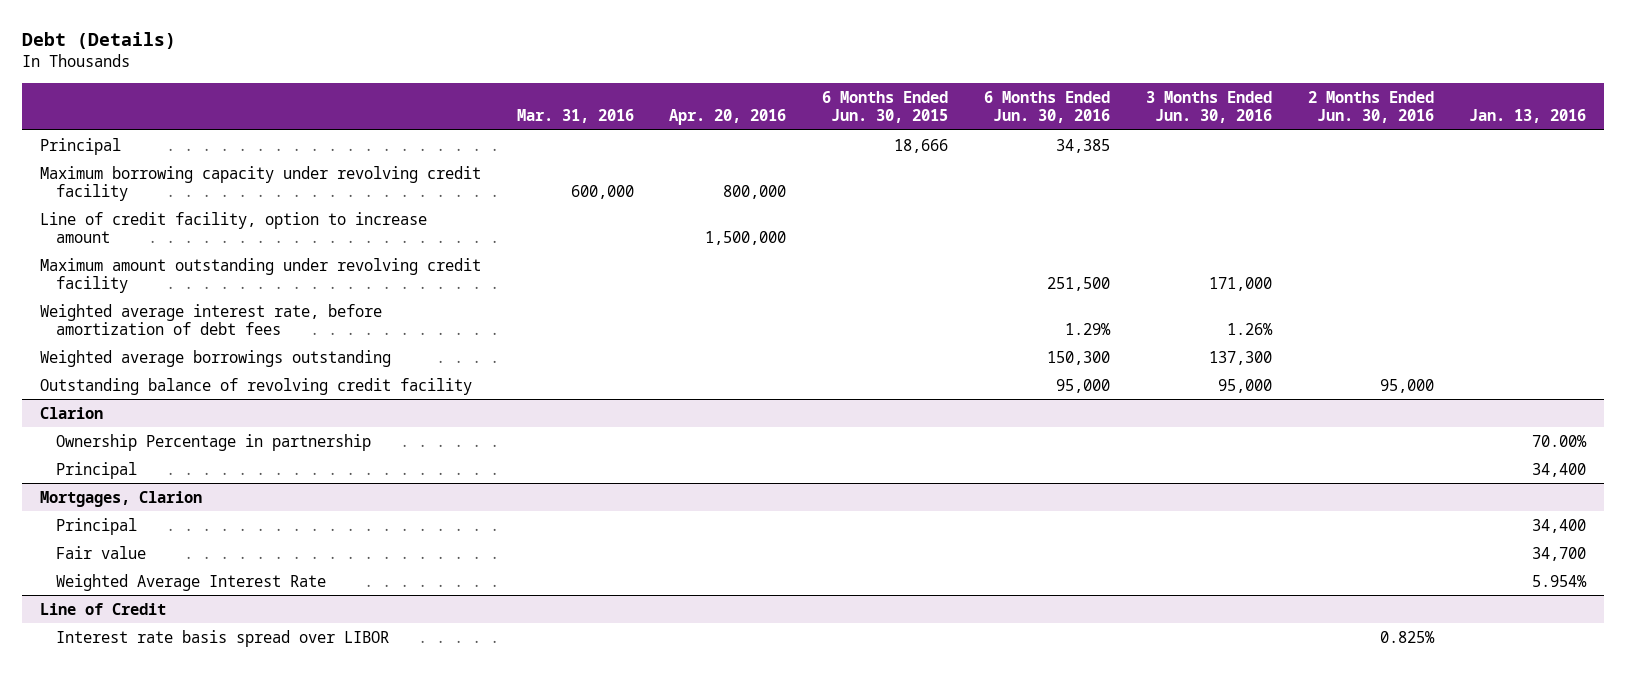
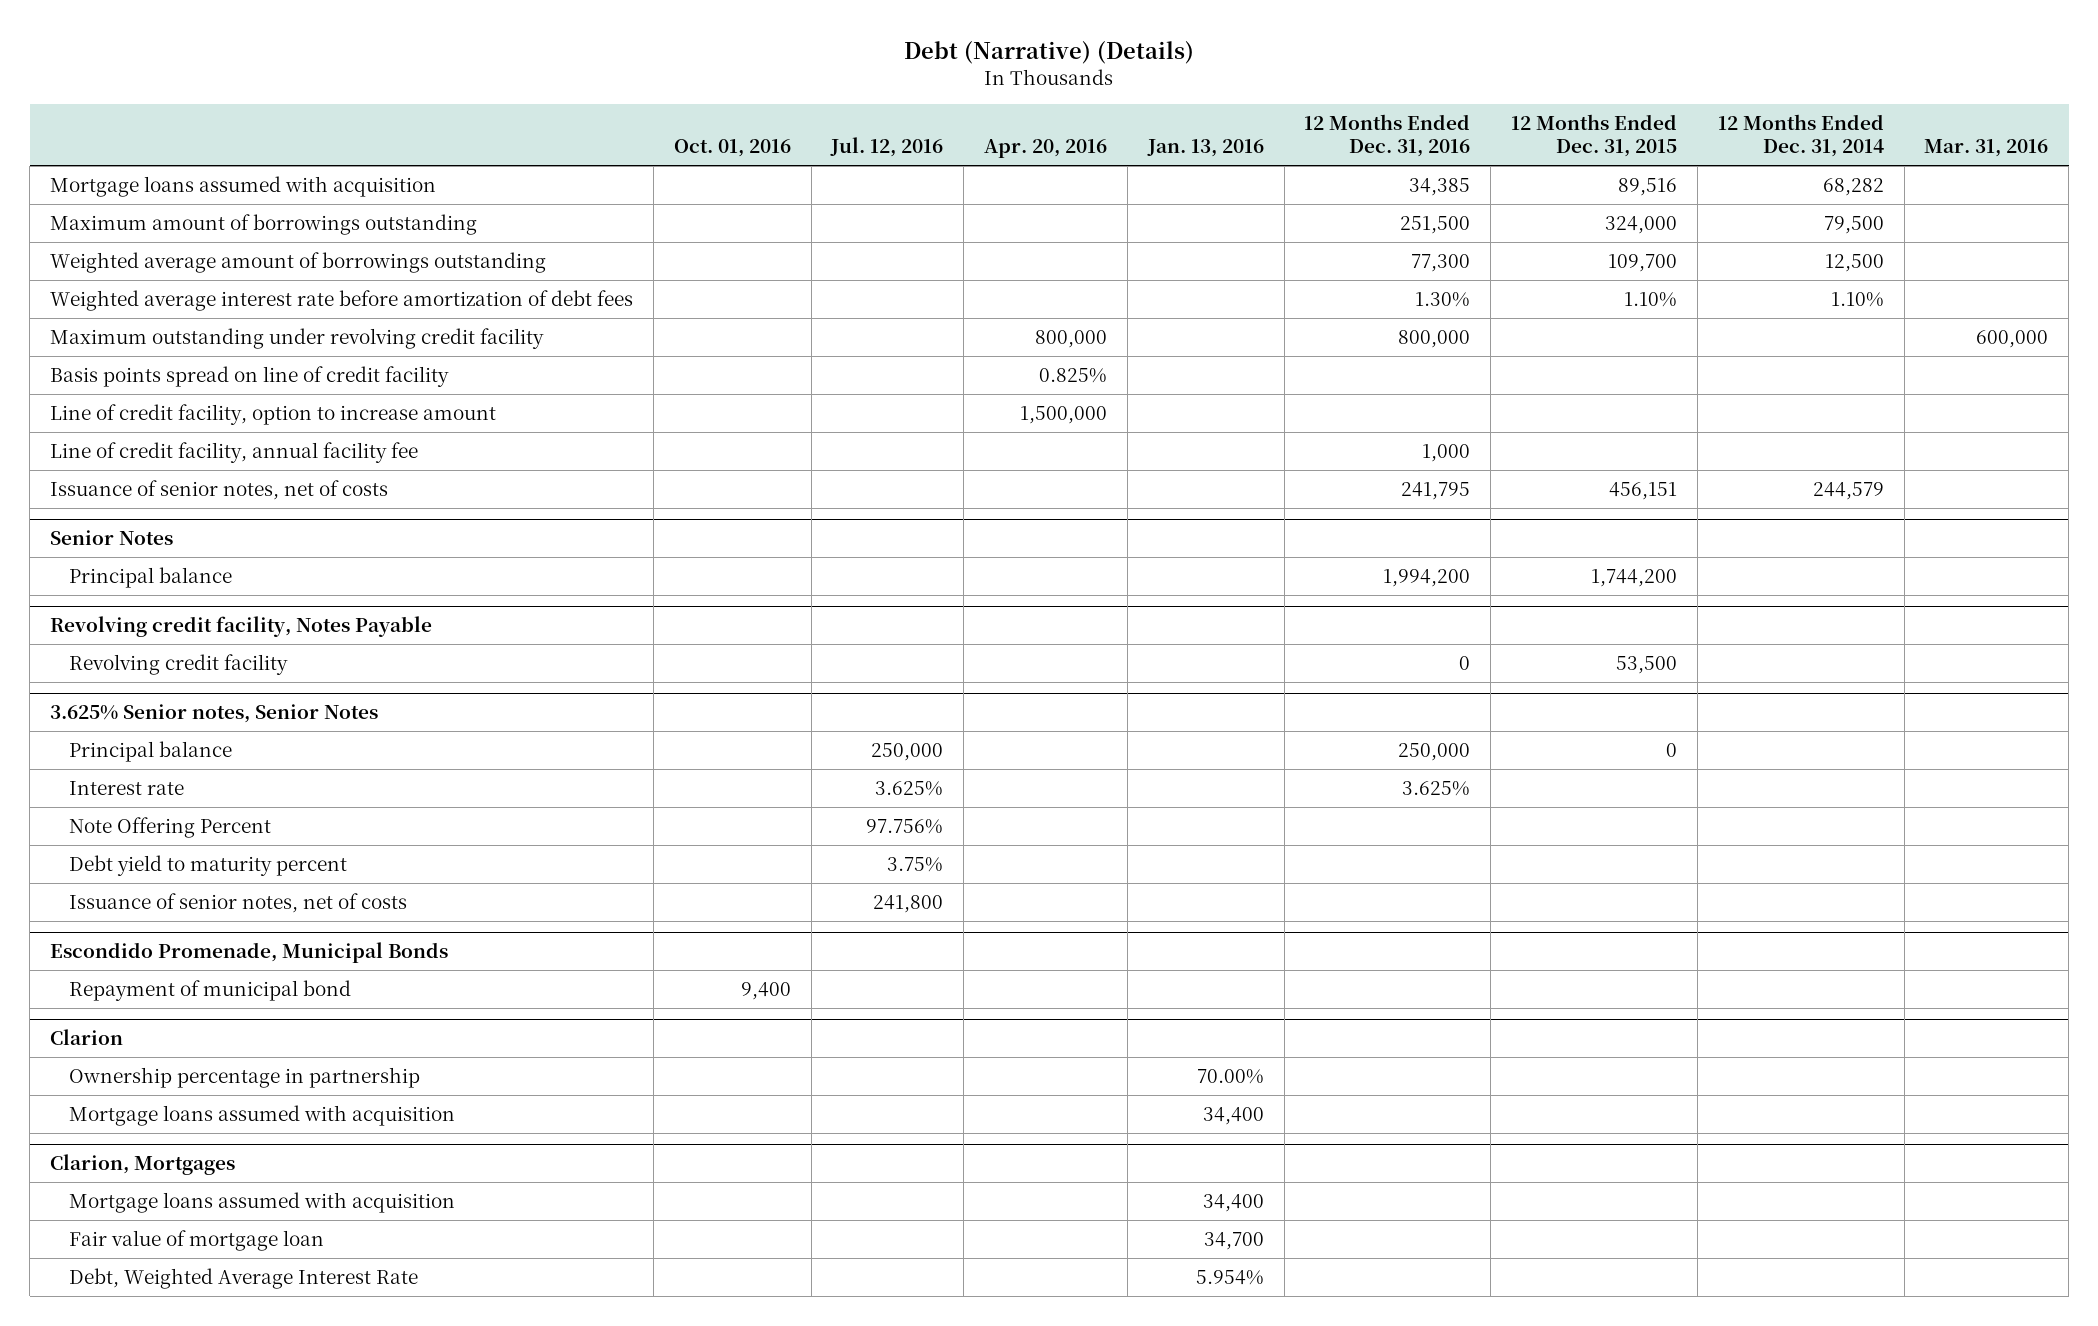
[22,32,177,50] Debt (Details) -> [904,41,1195,65] Debt (Narrative) (Details)
[822,90,949,123] 6 Months Ended Jun. 30, 2015 -> none
[984,90,1111,123] 6 Months Ended Jun. 30, 2016 -> none
[1145,90,1272,123] 3 Months Ended Jun. 30, 2016 -> none
[1307,90,1434,123] 2 Months Ended Jun. 30, 2016 -> none
none -> [673,139,791,158] Oct. 01, 2016
none -> [830,137,944,158] Jul. 12, 2016
none -> [1304,114,1471,158] 12 Months Ended Dec. 31, 2016
none -> [1511,114,1678,158] 12 Months Ended Dec. 31, 2015
none -> [1717,114,1884,158] 12 Months Ended Dec. 31, 2014
[39,137,121,155] Principal -> [50,175,437,197] Mortgage loans assumed with acquisition
none -> [50,213,478,235] Maximum amount of borrowings outstanding
none -> [50,251,547,273] Weighted average amount of borrowings outstanding
none -> [50,289,634,311] Weighted average interest rate before amortization of debt fees
[39,165,481,201] Maximum borrowing capacity under revolving credit facility -> [50,327,545,349] Maximum outstanding under revolving credit facility
none -> [50,365,450,387] Basis points spread on line of credit facility
[39,257,481,293] Maximum amount outstanding under revolving credit facility -> none
[39,303,382,335] Weighted average interest rate, before amortization of debt fees -> none
[39,349,391,367] Weighted average borrowings outstanding -> none
[39,377,472,395] Outstanding balance of revolving credit facility -> none
none -> [50,441,419,463] Line of credit facility, annual facility fee
none -> [50,479,389,500] Issuance of senior notes, net of costs
none -> [50,530,174,546] Senior Notes
none -> [68,566,232,588] Principal balance
none -> [50,616,433,638] Revolving credit facility, Notes Payable
none -> [68,653,288,675] Revolving credit facility
none -> [50,704,379,724] 3.625% Senior notes, Senior Notes
none -> [68,740,232,762] Principal balance
none -> [68,780,184,795] Interest rate
none -> [68,816,271,838] Note Offering Percent
none -> [68,854,347,876] Debt yield to maturity percent
none -> [68,892,407,913] Issuance of senior notes, net of costs
none -> [50,942,449,964] Escondido Promenade, Municipal Bonds
none -> [68,979,351,1001] Repayment of municipal bond
[39,602,166,615] Line of Credit -> none
[55,629,389,647] Interest rate basis spread over LIBOR -> none
[55,433,371,451] Ownership Percentage in partnership -> [68,1066,420,1088] Ownership percentage in partnership
[55,461,137,479] Principal -> [68,1104,455,1126] Mortgage loans assumed with acquisition
[39,490,202,507] Mortgages, Clarion -> [50,1154,236,1176] Clarion, Mortgages
[55,517,137,535] Principal -> [68,1191,455,1213] Mortgage loans assumed with acquisition
[55,545,146,559] Fair value -> [68,1229,324,1251] Fair value of mortgage loan
[55,573,326,591] Weighted Average Interest Rate -> [68,1267,418,1289] Debt, Weighted Average Interest Rate

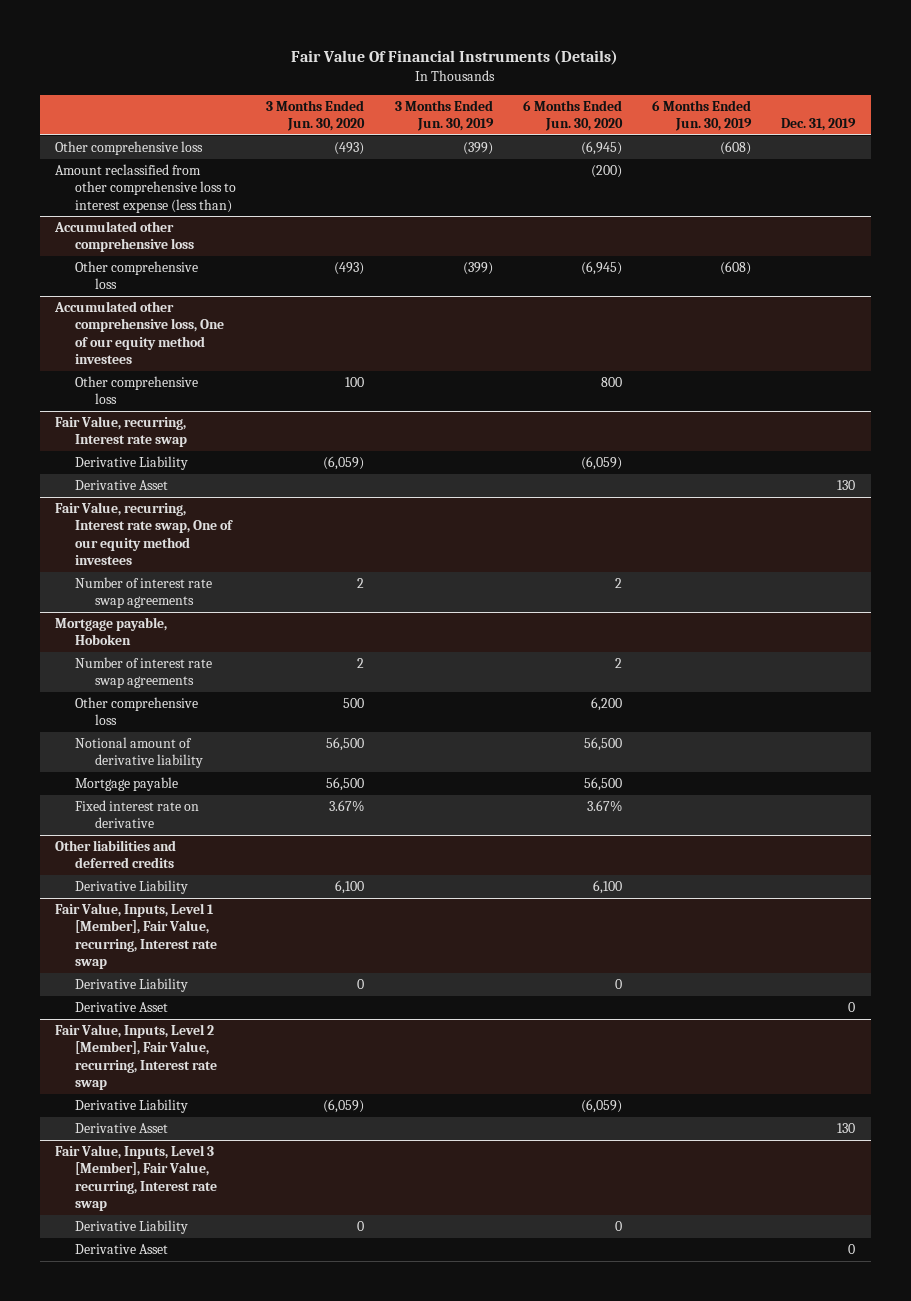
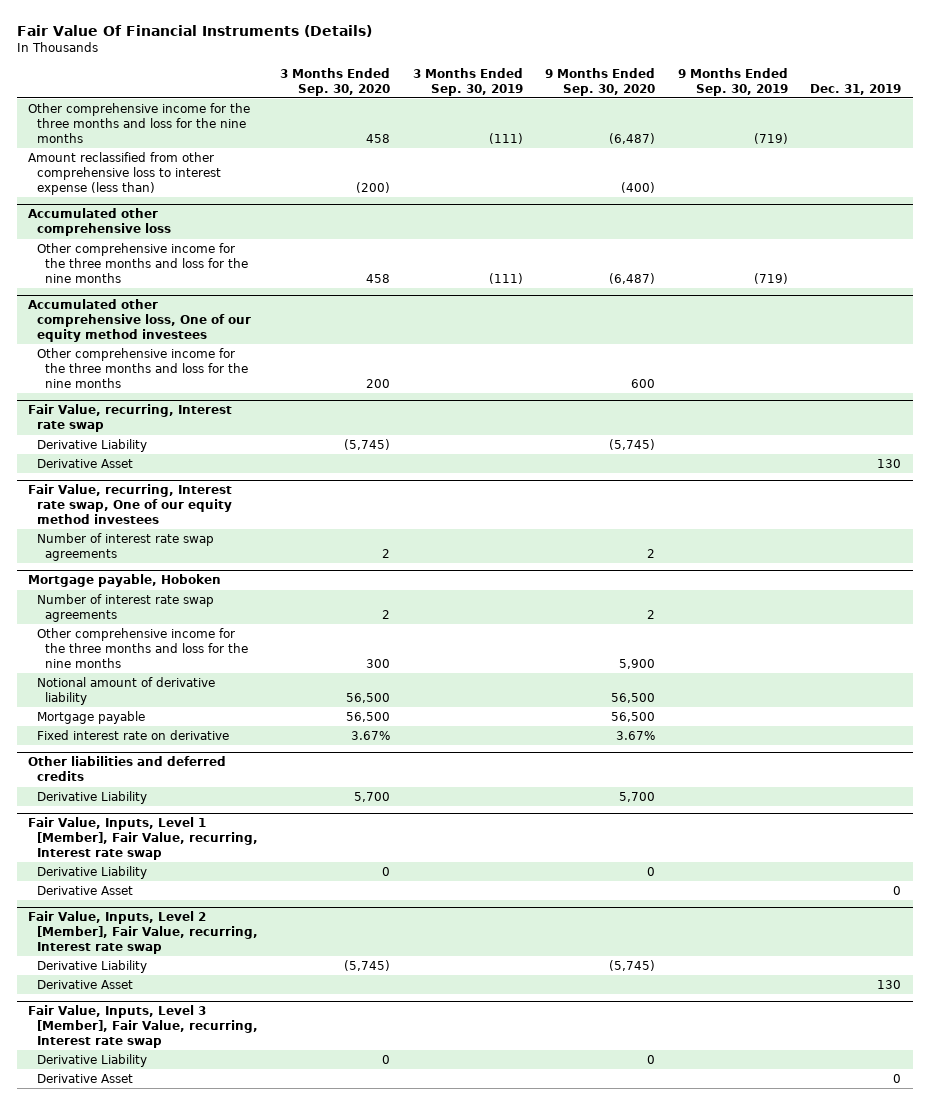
[266,99,366,131] 3 Months Ended Jun. 30, 2020 -> none
[394,99,494,131] 3 Months Ended Jun. 30, 2019 -> none
[522,99,623,131] 6 Months Ended Jun. 30, 2020 -> none
[652,99,753,131] 6 Months Ended Jun. 30, 2019 -> none
none -> [280,67,391,96] 3 Months Ended Sep. 30, 2020
none -> [412,67,523,96] 3 Months Ended Sep. 30, 2019
none -> [545,67,656,96] 9 Months Ended Sep. 30, 2020
none -> [677,67,788,96] 9 Months Ended Sep. 30, 2019
[55,141,204,156] Other comprehensive loss -> [28,103,251,143] Other comprehensive income for the three months and loss for the nine months
[74,261,198,290] Other comprehensive loss -> [36,243,249,283] Other comprehensive income for the three months and loss for the nine months
[74,376,198,405] Other comprehensive loss -> [36,348,249,388] Other comprehensive income for the three months and loss for the nine months
[74,697,198,726] Other comprehensive loss -> [36,628,249,668] Other comprehensive income for the three months and loss for the nine months

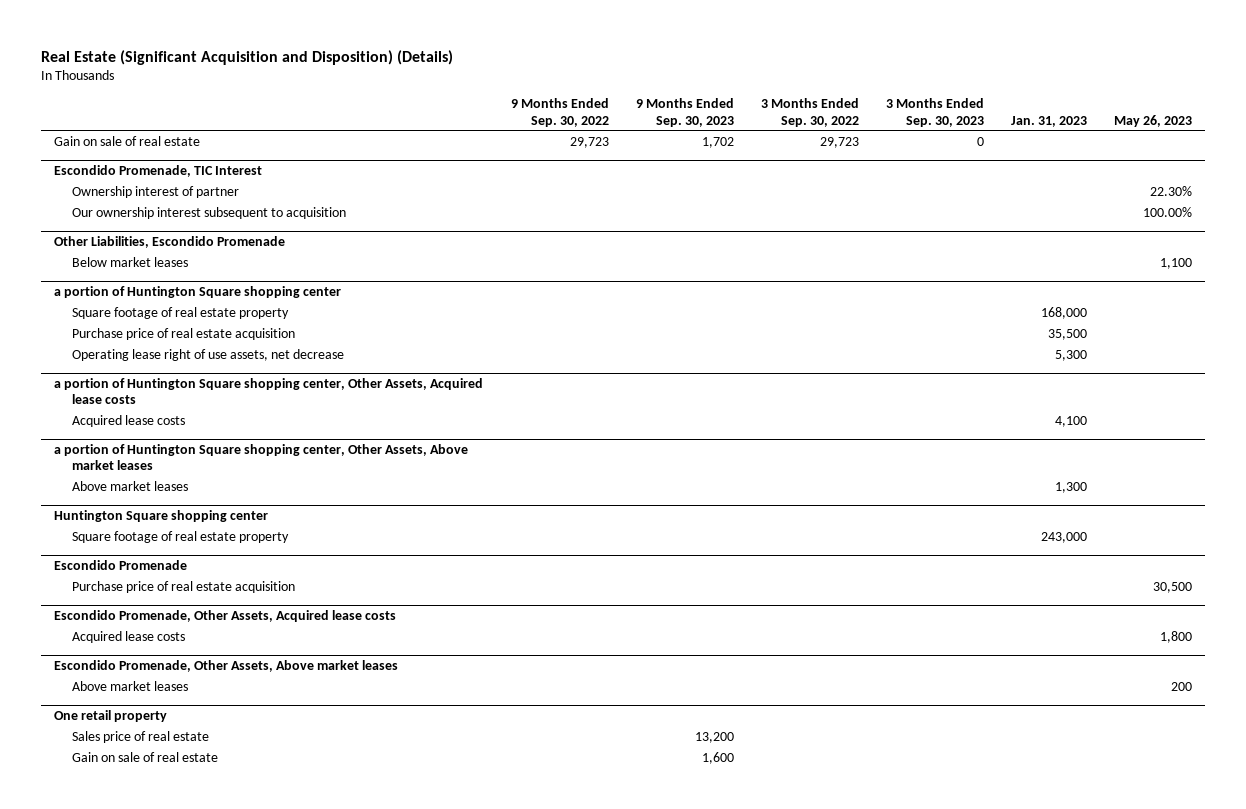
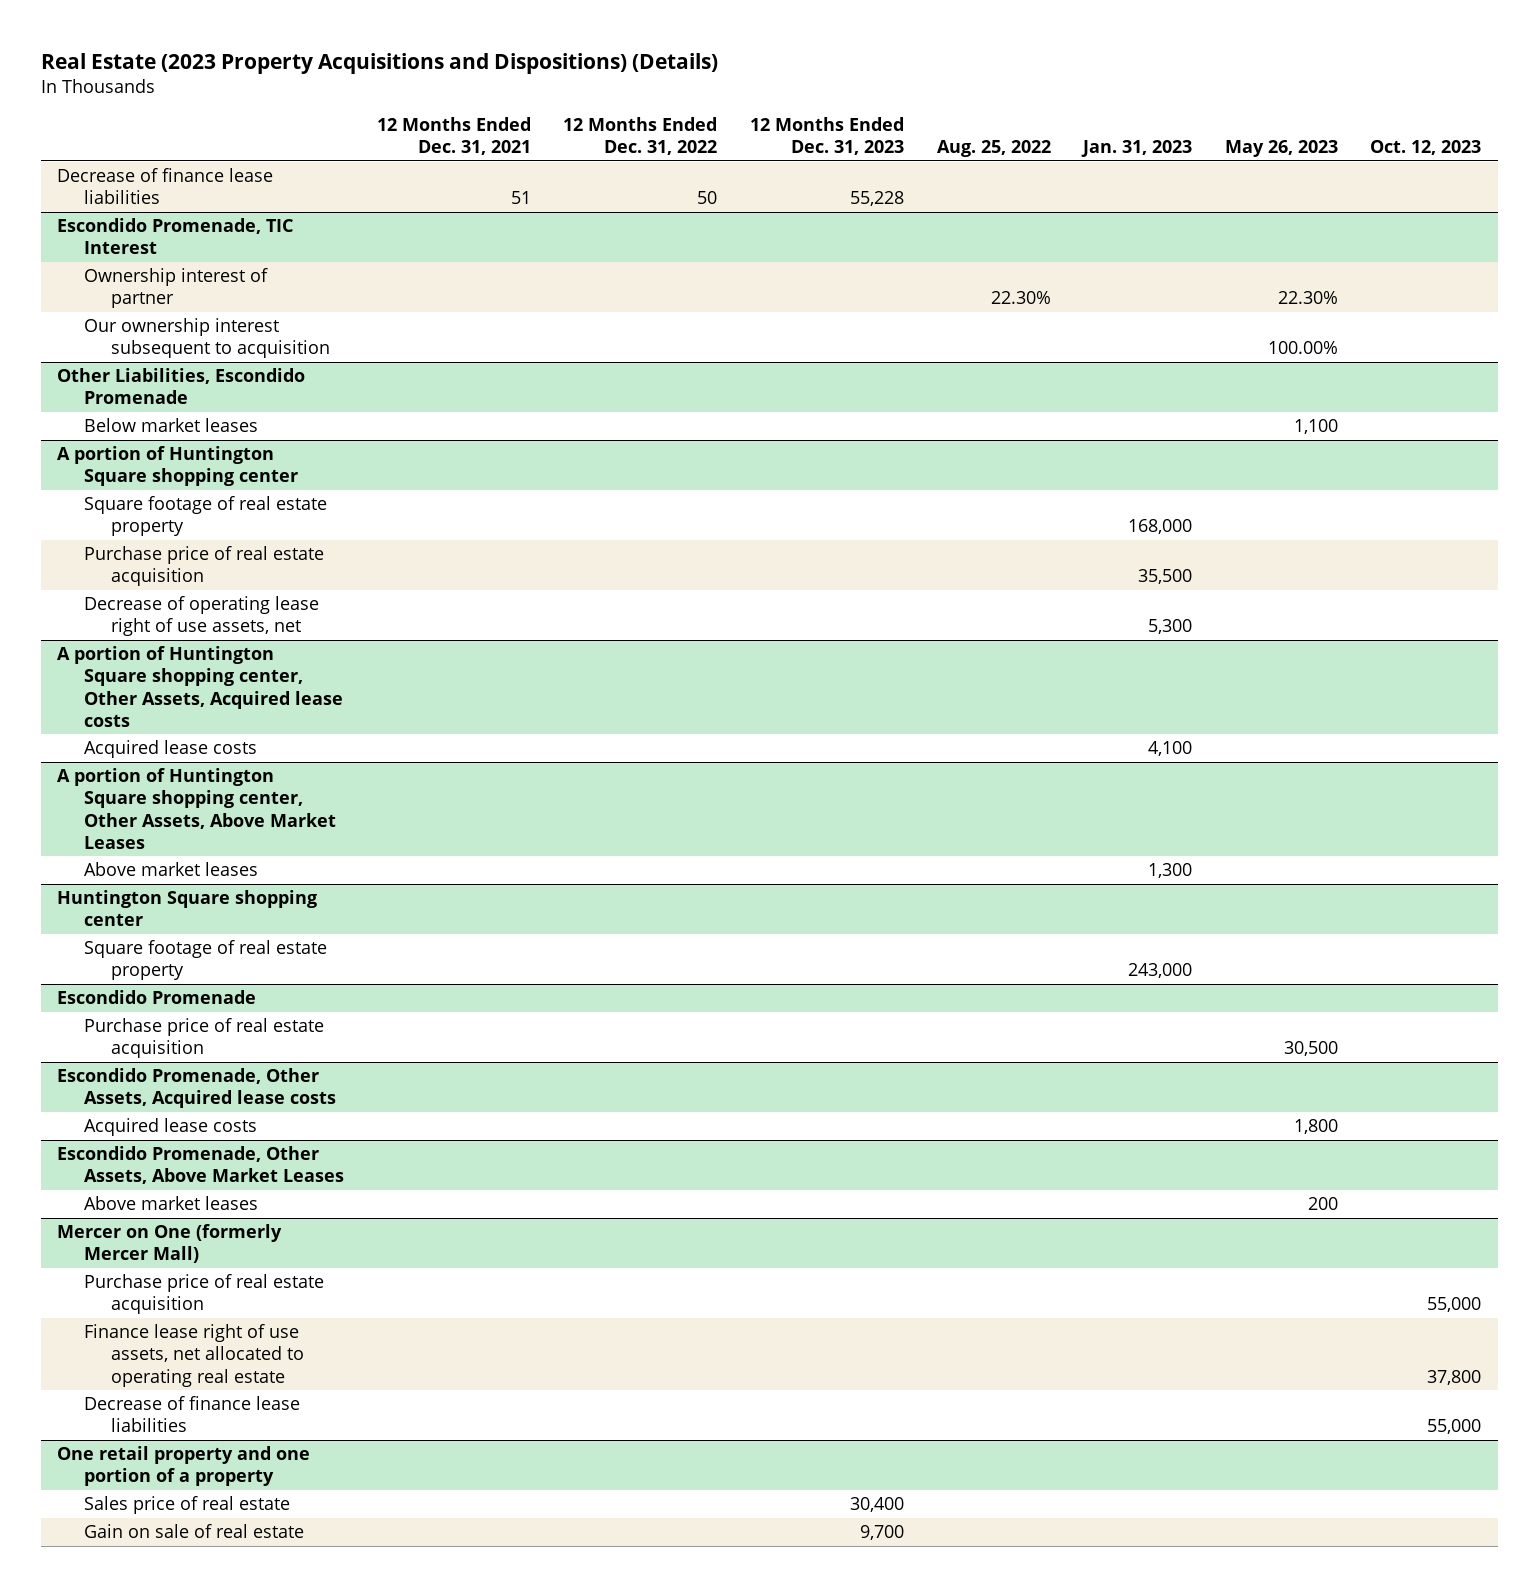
[40,49,453,65] Real Estate (Significant Acquisition and Disposition) (Details) -> [40,52,718,74] Real Estate (2023 Property Acquisitions and Dispositions) (Details)
[510,98,609,127] 9 Months Ended Sep. 30, 2022 -> none
[635,98,734,127] 9 Months Ended Sep. 30, 2023 -> none
[760,98,859,127] 3 Months Ended Sep. 30, 2022 -> none
[885,98,984,127] 3 Months Ended Sep. 30, 2023 -> none
none -> [376,117,531,156] 12 Months Ended Dec. 31, 2021
none -> [563,117,718,156] 12 Months Ended Dec. 31, 2022
none -> [749,117,904,156] 12 Months Ended Dec. 31, 2023
none -> [936,140,1051,158] Aug. 25, 2022
none -> [1370,140,1482,156] Oct. 12, 2023
[54,135,201,146] Gain on sale of real estate -> none
none -> [56,168,273,205] Decrease of finance lease liabilities
[54,285,342,298] a portion of Huntington Square shopping center -> [56,446,299,487] A portion of Huntington Square shopping center
[72,348,345,361] Operating lease right of use assets, net decrease -> [84,596,320,637] Decrease of operating lease right of use assets, net
[54,377,484,405] a portion of Huntington Square shopping center, Other Assets, Acquired lease costs -> [56,646,344,727] A portion of Huntington Square shopping center, Other Assets, Acquired lease costs
[54,443,469,471] a portion of Huntington Square shopping center, Other Assets, Above market leases -> [56,768,337,849] A portion of Huntington Square shopping center, Other Assets, Above Market Leases
[54,659,399,672] Escondido Promenade, Other Assets, Above market leases -> [56,1146,345,1185] Escondido Promenade, Other Assets, Above Market Leases
[54,709,168,722] One retail property -> none
[72,730,210,743] Sales price of real estate -> none
[72,751,219,762] Gain on sale of real estate -> none
none -> [56,1224,282,1264] Mercer on One (formerly Mercer Mall)
none -> [84,1274,325,1315] Purchase price of real estate acquisition
none -> [84,1324,305,1387] Finance lease right of use assets, net allocated to operating real estate
none -> [84,1396,301,1433] Decrease of finance lease liabilities
none -> [56,1446,310,1487] One retail property and one portion of a property
none -> [84,1496,291,1515] Sales price of real estate
none -> [84,1524,305,1539] Gain on sale of real estate

